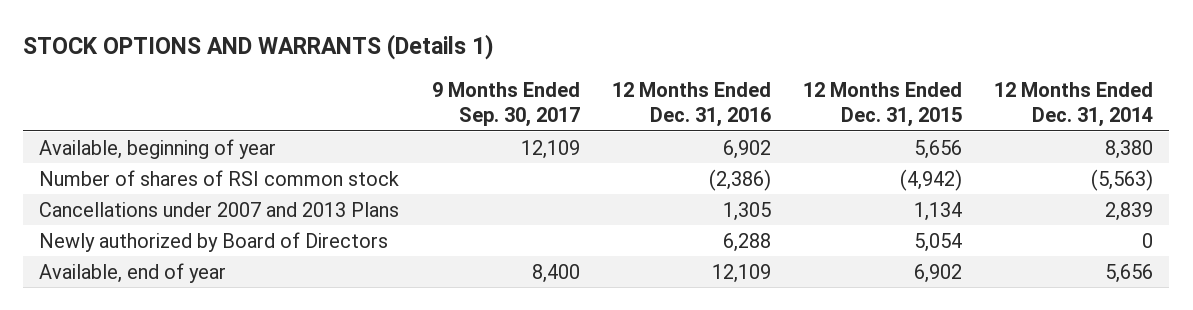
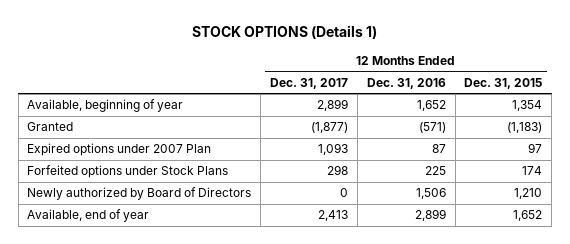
[23,34,495,61] STOCK OPTIONS AND WARRANTS (Details 1) -> [191,24,377,39] STOCK OPTIONS (Details 1)
[431,82,580,128] 9 Months Ended Sep. 30, 2017 -> none
[994,82,1154,128] 12 Months Ended Dec. 31, 2014 -> none
none -> [270,77,349,89] Dec. 31, 2017
[39,169,400,186] Number of shares of RSI common stock -> none
[722,139,771,159] 6,902 -> [416,100,446,112] 1,652
[914,139,963,159] 5,656 -> [512,100,543,112] 1,354
none -> [27,122,74,132] Granted
none -> [27,143,212,157] Expired options under 2007 Plan
[39,201,400,217] Cancellations under 2007 and 2013 Plans -> [27,165,229,179] Forfeited options under Stock Plans
[722,201,771,221] 1,305 -> [424,166,446,176] 225
[914,201,963,221] 1,134 -> [522,166,543,176] 174
[722,232,771,252] 6,288 -> [415,188,446,200] 1,506
[914,232,963,252] 5,054 -> [514,188,543,200] 1,210
[711,263,771,283] 12,109 -> [414,209,446,222] 2,899
[914,263,963,283] 6,902 -> [513,210,543,222] 1,652

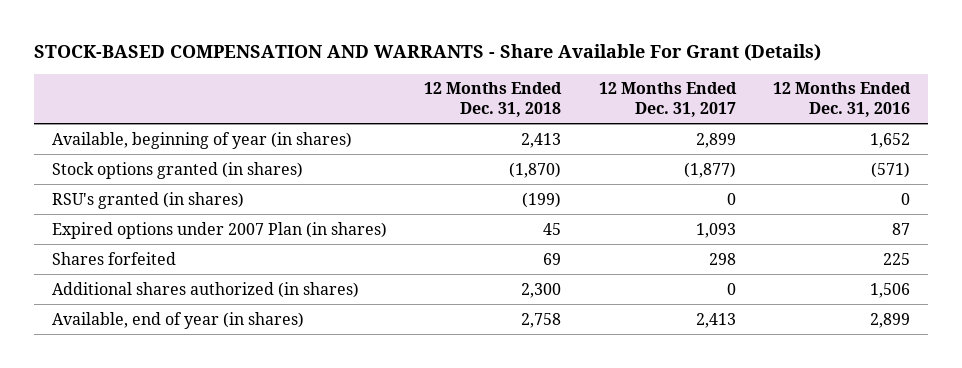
[191,24,377,39] STOCK OPTIONS (Details 1) -> [33,44,821,62] STOCK-BASED COMPENSATION AND WARRANTS - Share Available For Grant (Details)
[464,77,543,89] Dec. 31, 2015 -> none
none -> [424,82,563,117] 12 Months Ended Dec. 31, 2018
[27,99,184,113] Available, beginning of year -> [52,131,353,149] Available, beginning of year (in shares)
[27,122,74,132] Granted -> [52,161,304,179] Stock options granted (in shares)
none -> [52,191,245,209] RSU's granted (in shares)
[27,143,212,157] Expired options under 2007 Plan -> [52,221,388,239] Expired options under 2007 Plan (in shares)
[27,165,229,179] Forfeited options under Stock Plans -> [52,251,177,265] Shares forfeited
[27,187,252,201] Newly authorized by Board of Directors -> [52,281,360,298] Additional shares authorized (in shares)
[27,209,150,223] Available, end of year -> [52,311,305,329] Available, end of year (in shares)

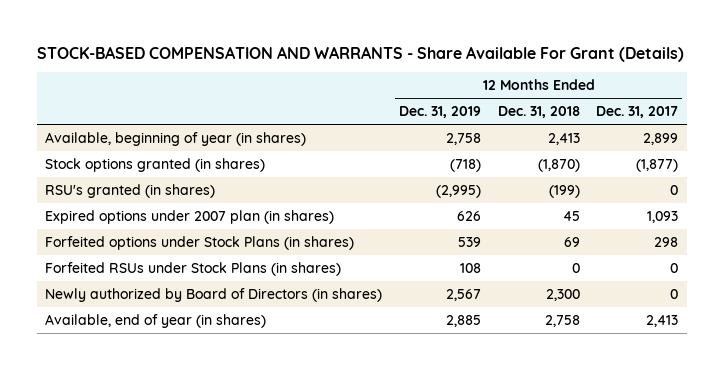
[772,82,911,117] 12 Months Ended Dec. 31, 2016 -> none
none -> [398,106,481,119] Dec. 31, 2019
[52,221,388,239] Expired options under 2007 Plan (in shares) -> [45,209,335,224] Expired options under 2007 plan (in shares)
[52,251,177,265] Shares forfeited -> [45,235,355,250] Forfeited options under Stock Plans (in shares)
none -> [45,261,342,276] Forfeited RSUs under Stock Plans (in shares)
[52,281,360,298] Additional shares authorized (in shares) -> [45,287,383,302] Newly authorized by Board of Directors (in shares)

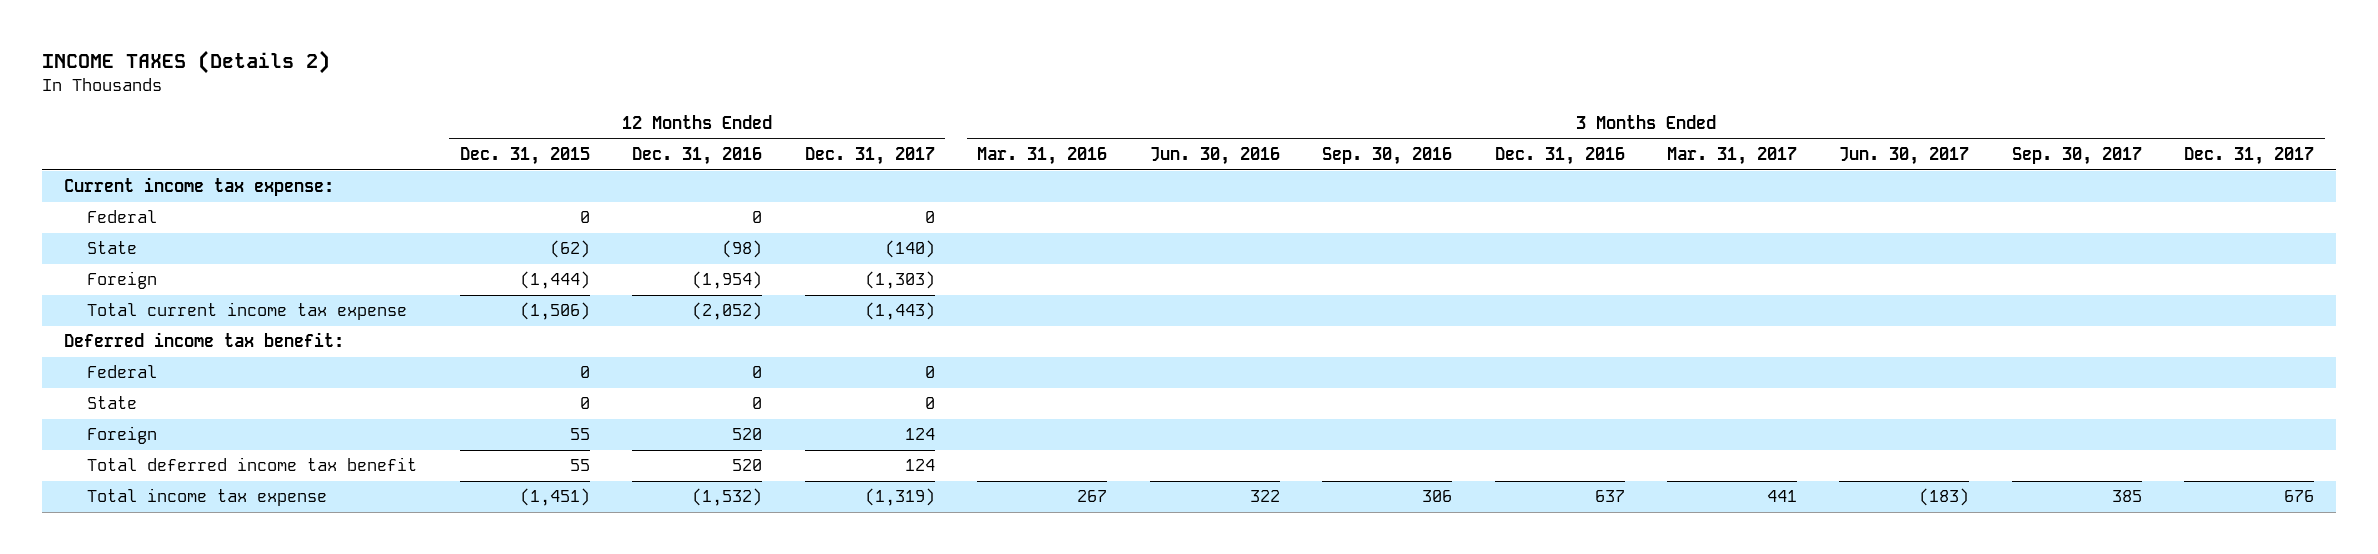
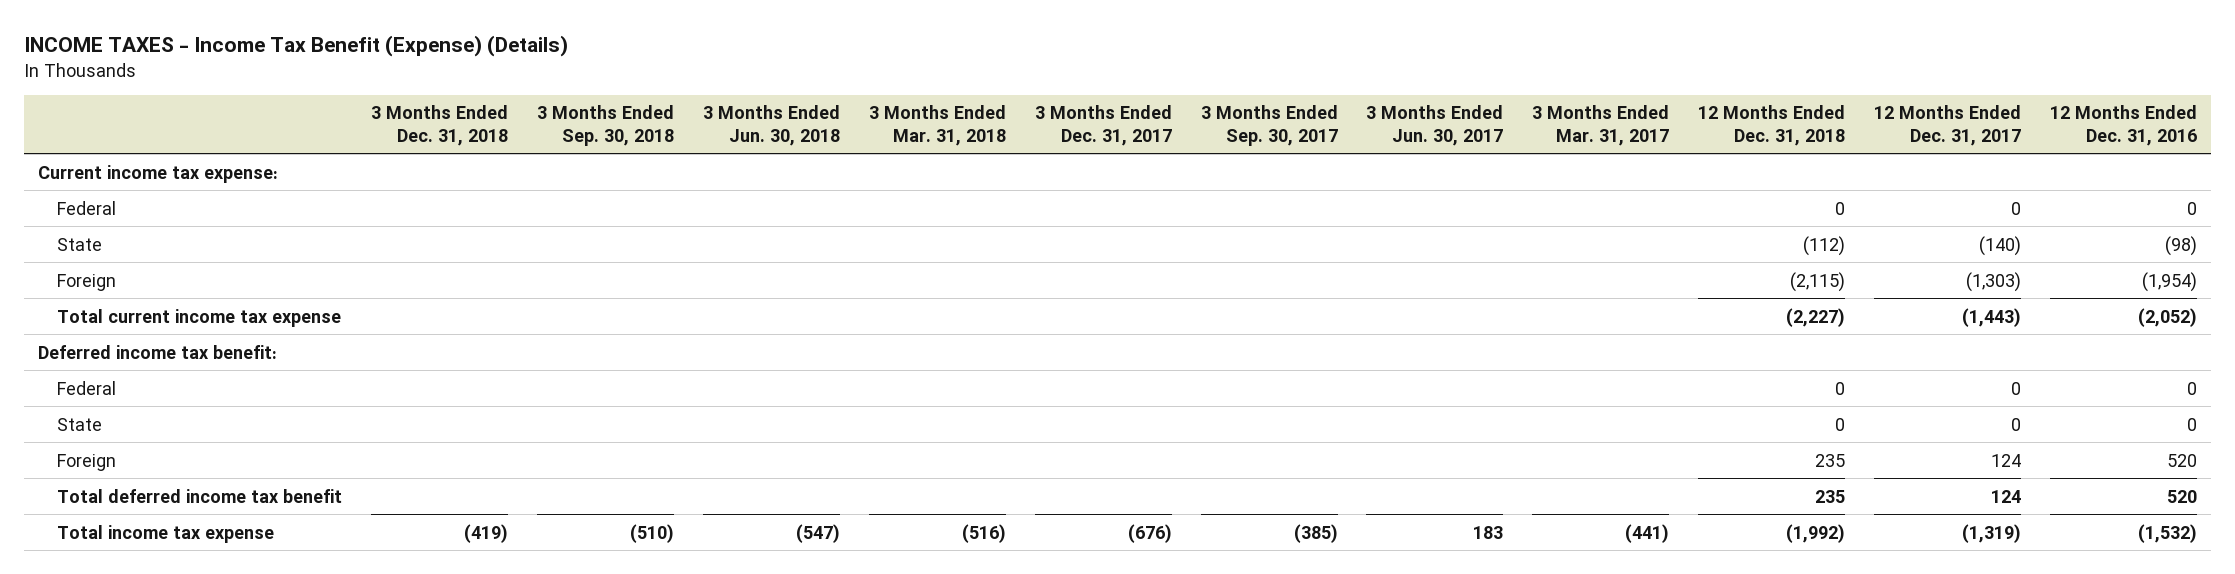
[42,50,331,75] INCOME TAXES (Details 2) -> [23,34,568,57] INCOME TAXES - Income Tax Benefit (Expense) (Details)
[459,146,590,165] Dec. 31, 2015 -> none
[977,146,1108,165] Mar. 31, 2016 -> none
[1149,146,1280,165] Jun. 30, 2016 -> none
[1322,146,1453,165] Sep. 30, 2016 -> none
[1494,146,1625,165] Dec. 31, 2016 -> none
none -> [371,105,509,146] 3 Months Ended Dec. 31, 2018
none -> [537,105,675,146] 3 Months Ended Sep. 30, 2018
none -> [703,105,841,146] 3 Months Ended Jun. 30, 2018
none -> [868,105,1006,146] 3 Months Ended Mar. 31, 2018
none -> [1698,105,1846,146] 12 Months Ended Dec. 31, 2018
[1767,490,1798,503] 441 -> [1625,523,1670,543] (441)
[1919,488,1970,507] (183) -> [1473,525,1504,539] 183
[2111,490,2142,503] 385 -> [1293,523,1338,543] (385)
[2284,490,2315,503] 676 -> [1127,523,1172,543] (676)

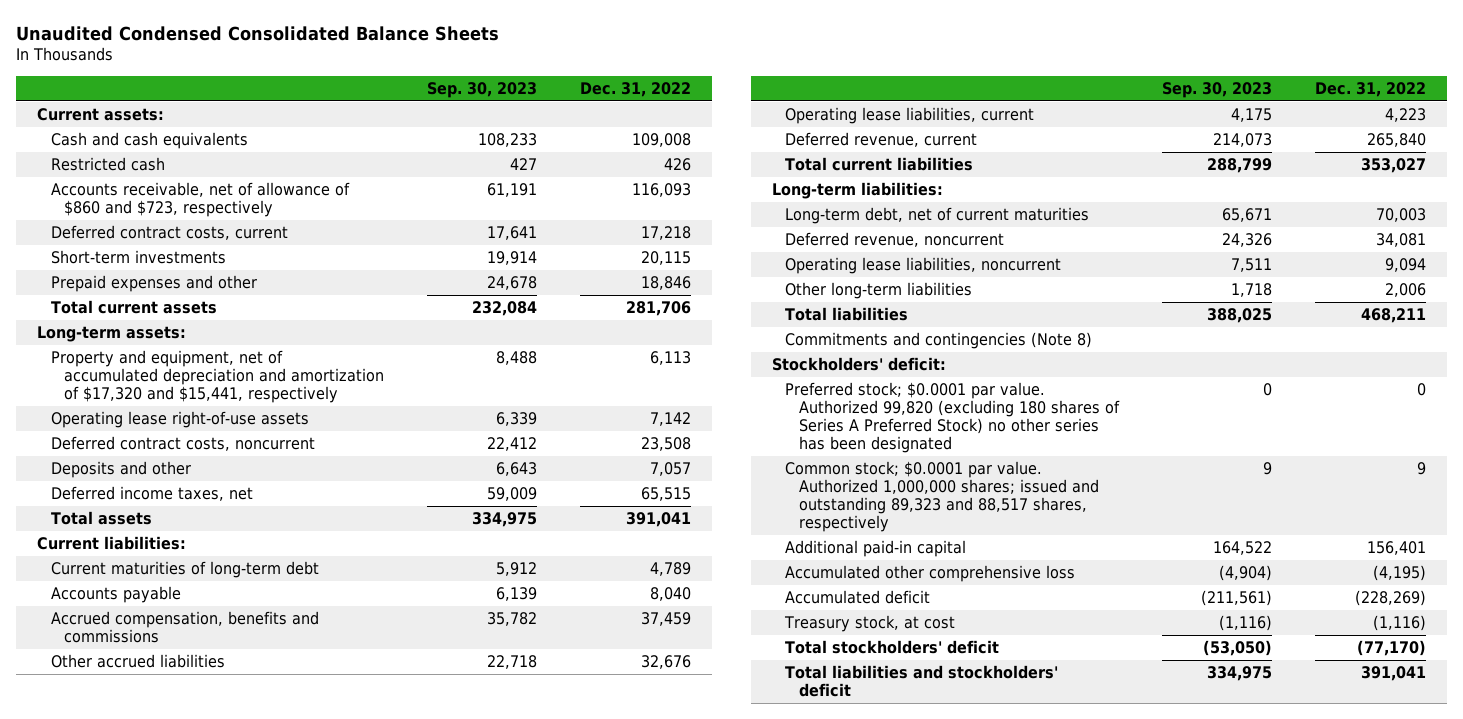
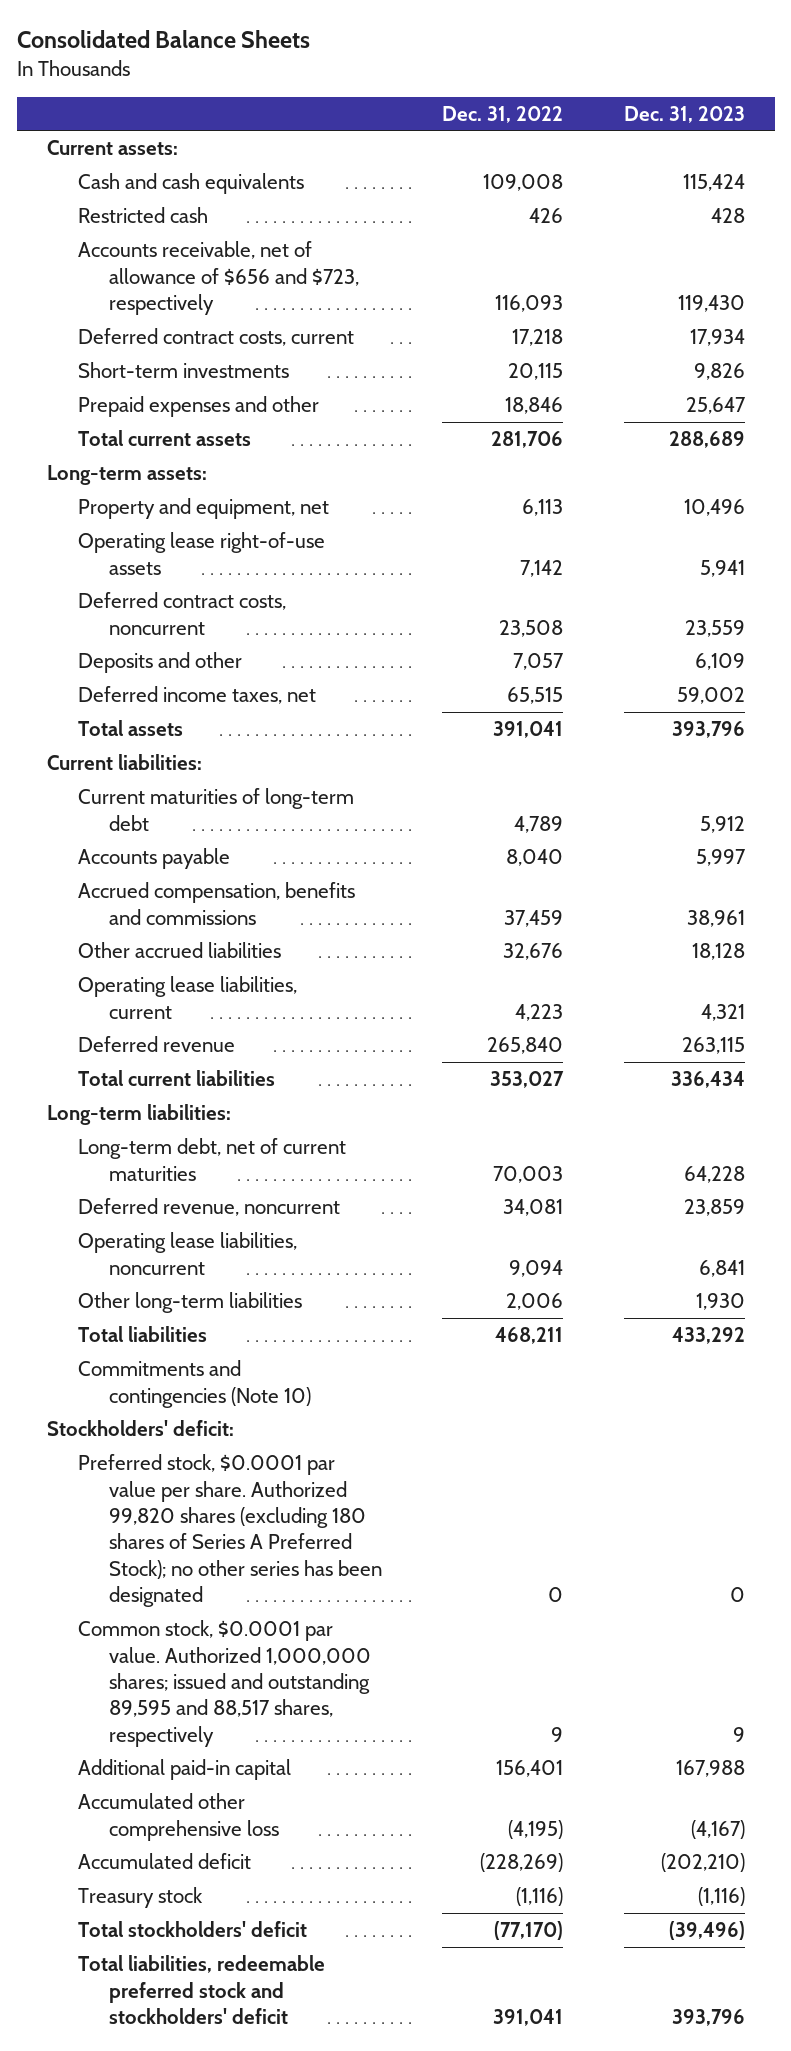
[15,25,499,41] Unaudited Condensed Consolidated Balance Sheets -> [16,30,310,49] Consolidated Balance Sheets
[427,81,538,98] Sep. 30, 2023 -> none
none -> [623,105,745,123] Dec. 31, 2023
[50,182,350,218] Accounts receivable, net of allowance of $860 and $723, respectively -> [77,241,360,315] Accounts receivable, net of allowance of $656 and $723, respectively
[50,350,385,403] Property and equipment, net of accumulated depreciation and amortization of $17,320 and $15,441, respectively -> [77,498,329,520] Property and equipment, net
[785,132,978,148] Deferred revenue, current -> [77,1036,235,1053] Deferred revenue
[785,332,1093,350] Commitments and contingencies (Note 8) -> [77,1360,312,1408] Commitments and contingencies (Note 10)
[785,382,1120,453] Preferred stock; $0.0001 par value. Authorized 99,820 (excluding 180 shares of Series A Preferred Stock) no other series has been designated -> [77,1454,383,1608] Preferred stock, $0.0001 par value per share. Authorized 99,820 shares (excluding 180 shares of Series A Preferred Stock); no other series has been designated
[785,461,1099,532] Common stock; $0.0001 par value. Authorized 1,000,000 shares; issued and outstanding 89,323 and 88,517 shares, respectively -> [77,1620,372,1747] Common stock, $0.0001 par value. Authorized 1,000,000 shares; issued and outstanding 89,595 and 88,517 shares, respectively
[784,615,956,633] Treasury stock, at cost -> [77,1887,203,1909] Treasury stock
[785,665,1059,698] Total liabilities and stockholders' deficit -> [77,1955,325,2024] Total liabilities, redeemable preferred stock and stockholders' deficit

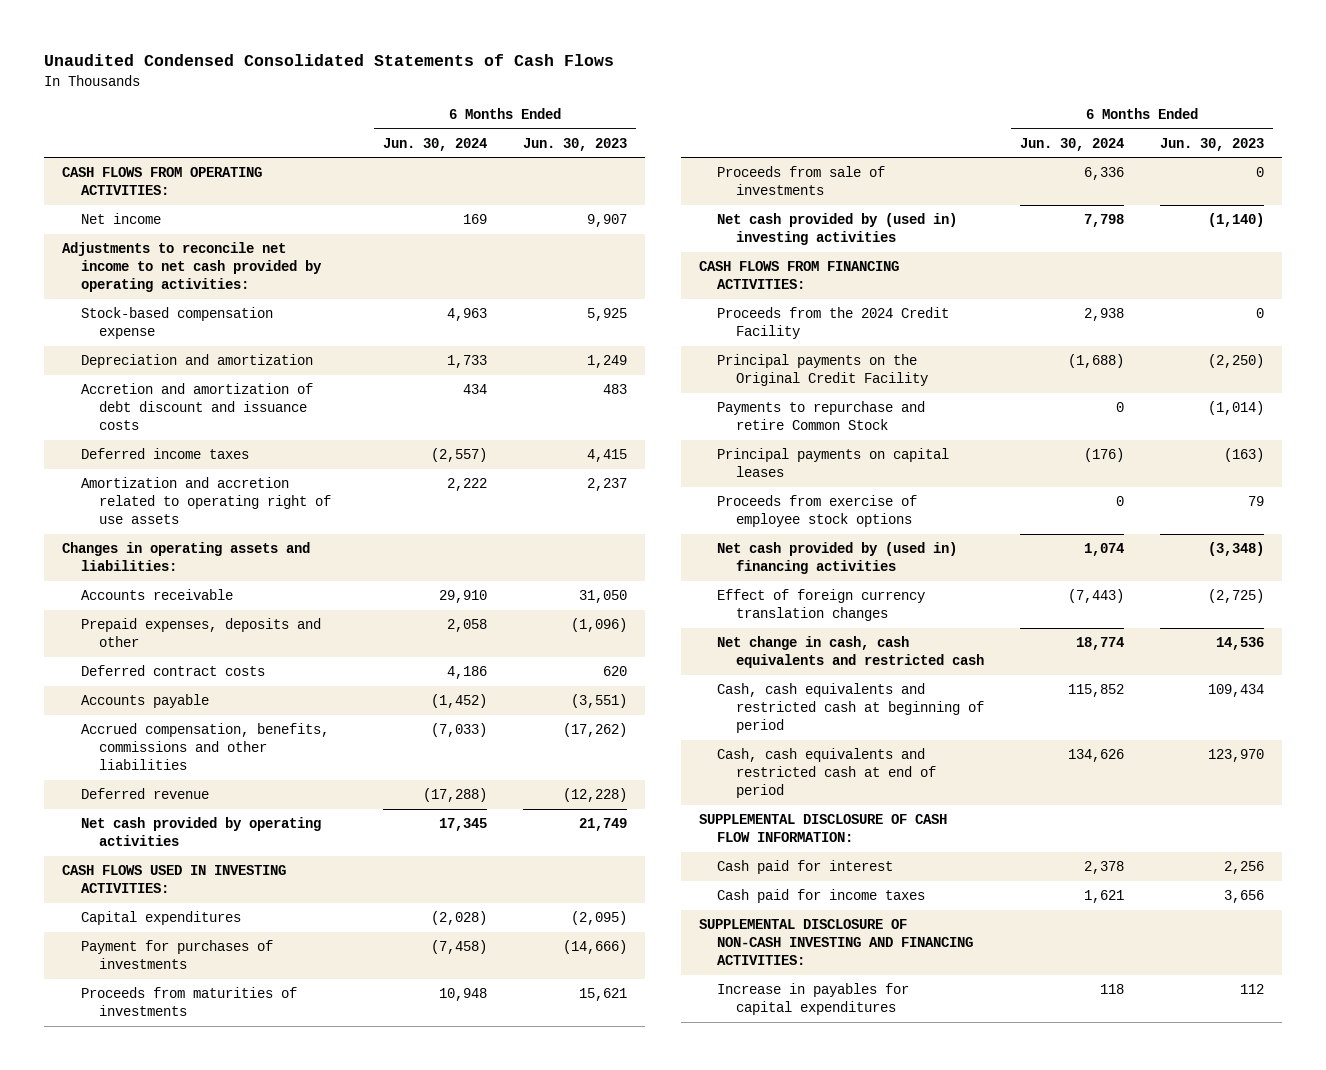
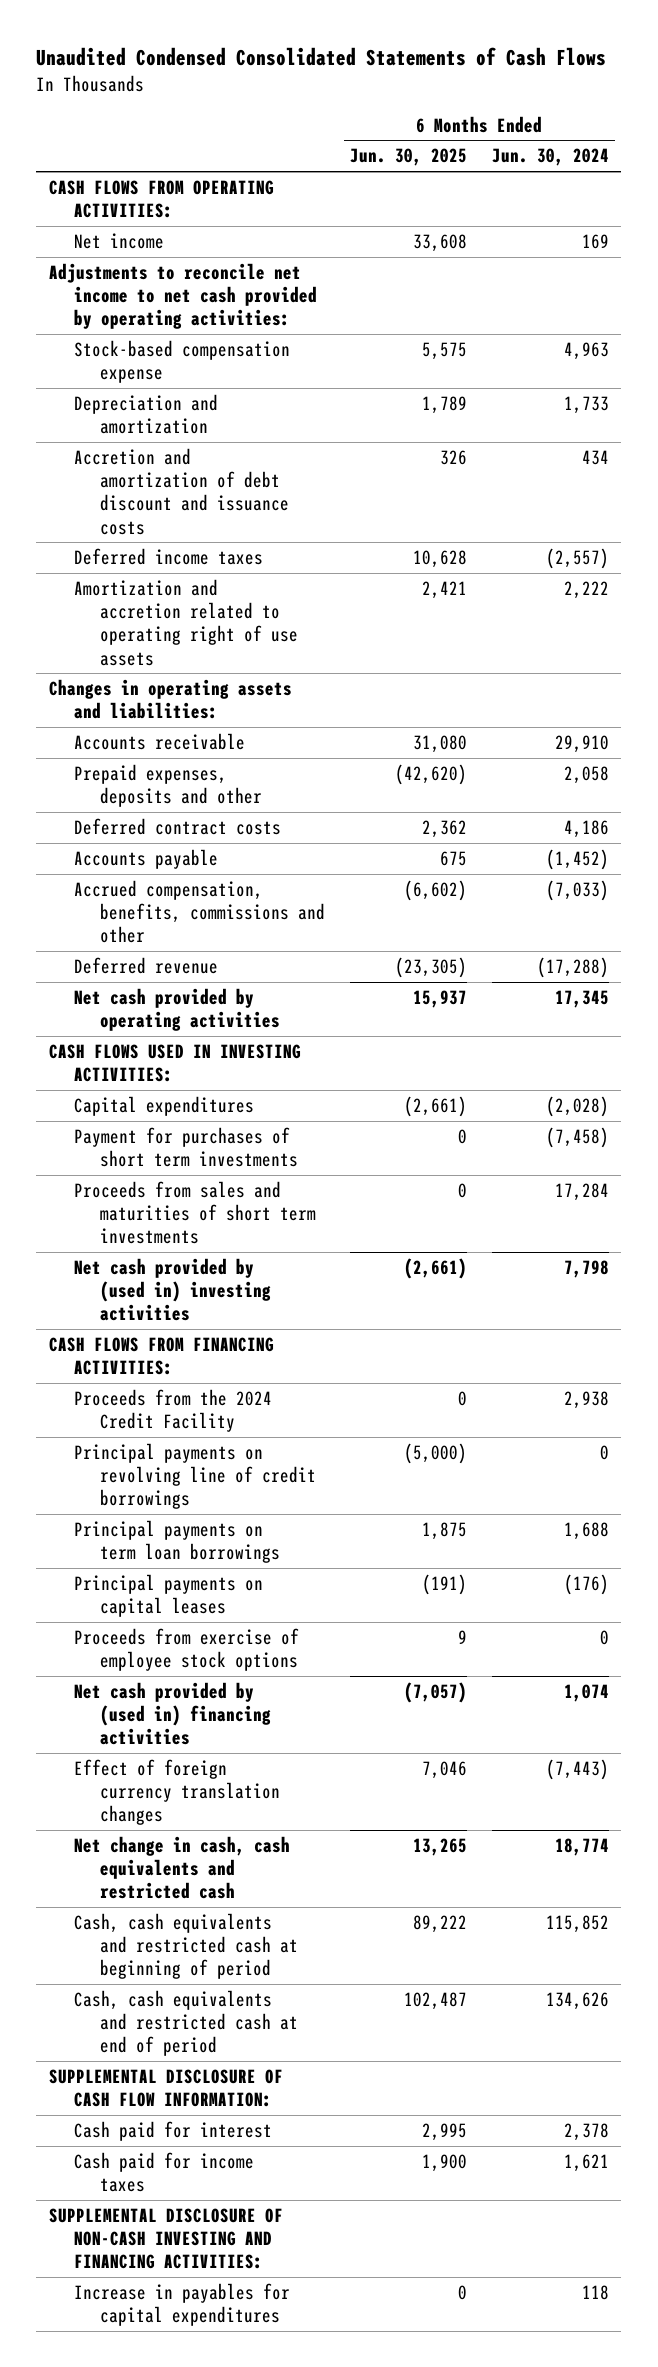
[523,137,628,151] Jun. 30, 2023 -> none
none -> [349,148,467,167] Jun. 30, 2025
[80,723,329,771] Accrued compensation, benefits, commissions and other liabilities -> [74,879,325,944] Accrued compensation, benefits, commissions and other
[717,166,886,196] Proceeds from sale of investments -> none
[80,940,273,970] Payment for purchases of investments -> [74,1126,298,1168] Payment for purchases of short term investments
[80,987,297,1017] Proceeds from maturities of investments -> [74,1180,316,1245] Proceeds from sales and maturities of short term investments
[439,988,488,1002] 10,948 -> [554,1182,609,1201] 17,284
[717,354,928,387] Principal payments on the Original Credit Facility -> none
[717,401,926,431] Payments to repurchase and retire Common Stock -> none
none -> [74,1442,316,1510] Principal payments on revolving line of credit borrowings
none -> [74,1519,280,1564] Principal payments on term loan borrowings

